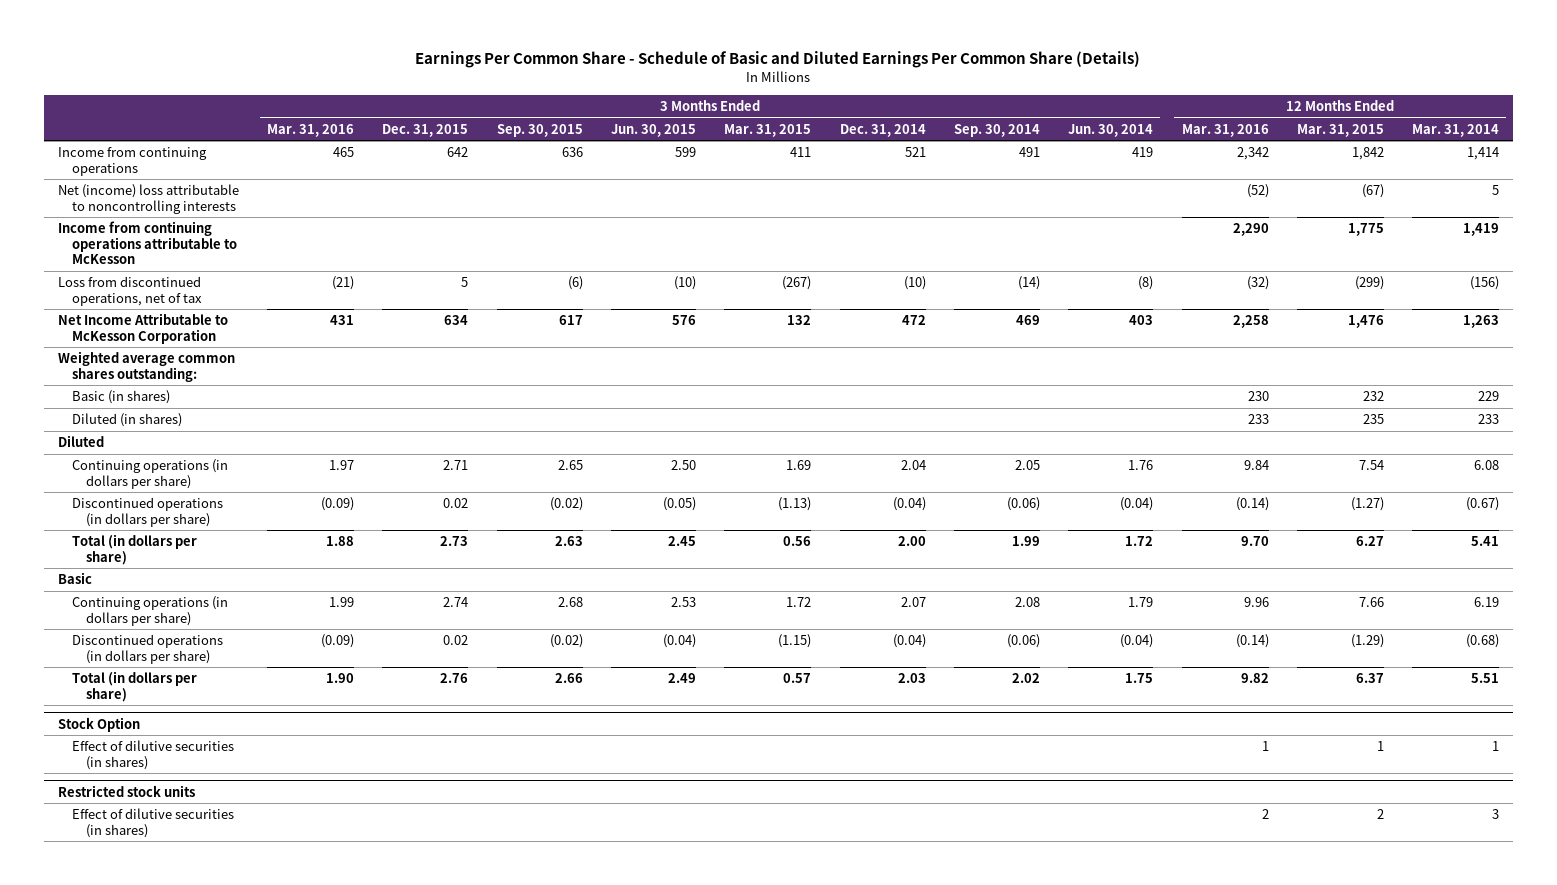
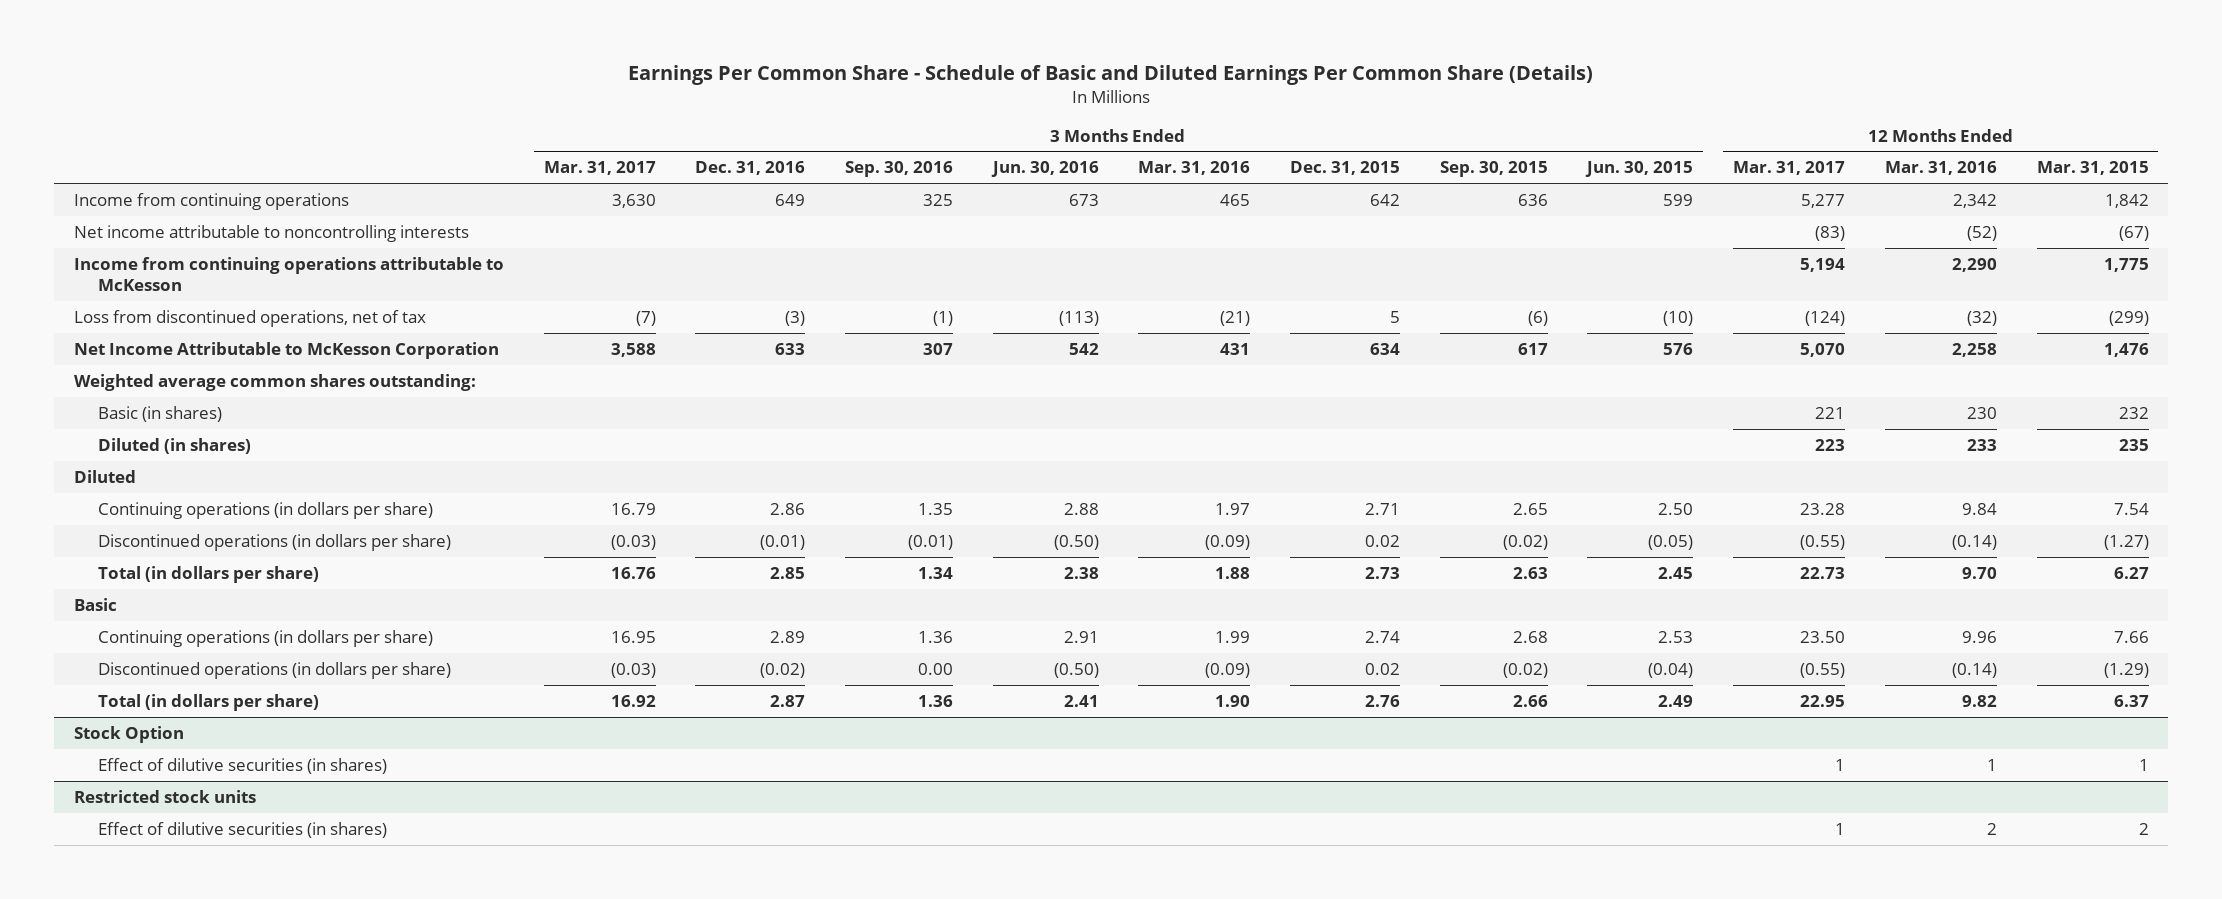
[724,123,812,137] Mar. 31, 2015 -> none
[839,123,926,137] Dec. 31, 2014 -> none
[953,123,1040,137] Sep. 30, 2014 -> none
[1068,123,1154,137] Jun. 30, 2014 -> none
[1412,123,1500,137] Mar. 31, 2014 -> none
none -> [543,161,656,176] Mar. 31, 2017
none -> [695,161,806,176] Dec. 31, 2016
none -> [844,161,953,178] Sep. 30, 2016
none -> [990,161,1099,178] Jun. 30, 2016
none -> [1733,161,1846,176] Mar. 31, 2017
[57,184,239,214] Net (income) loss attributable to noncontrolling interests -> [73,224,469,242] Net income attributable to noncontrolling interests

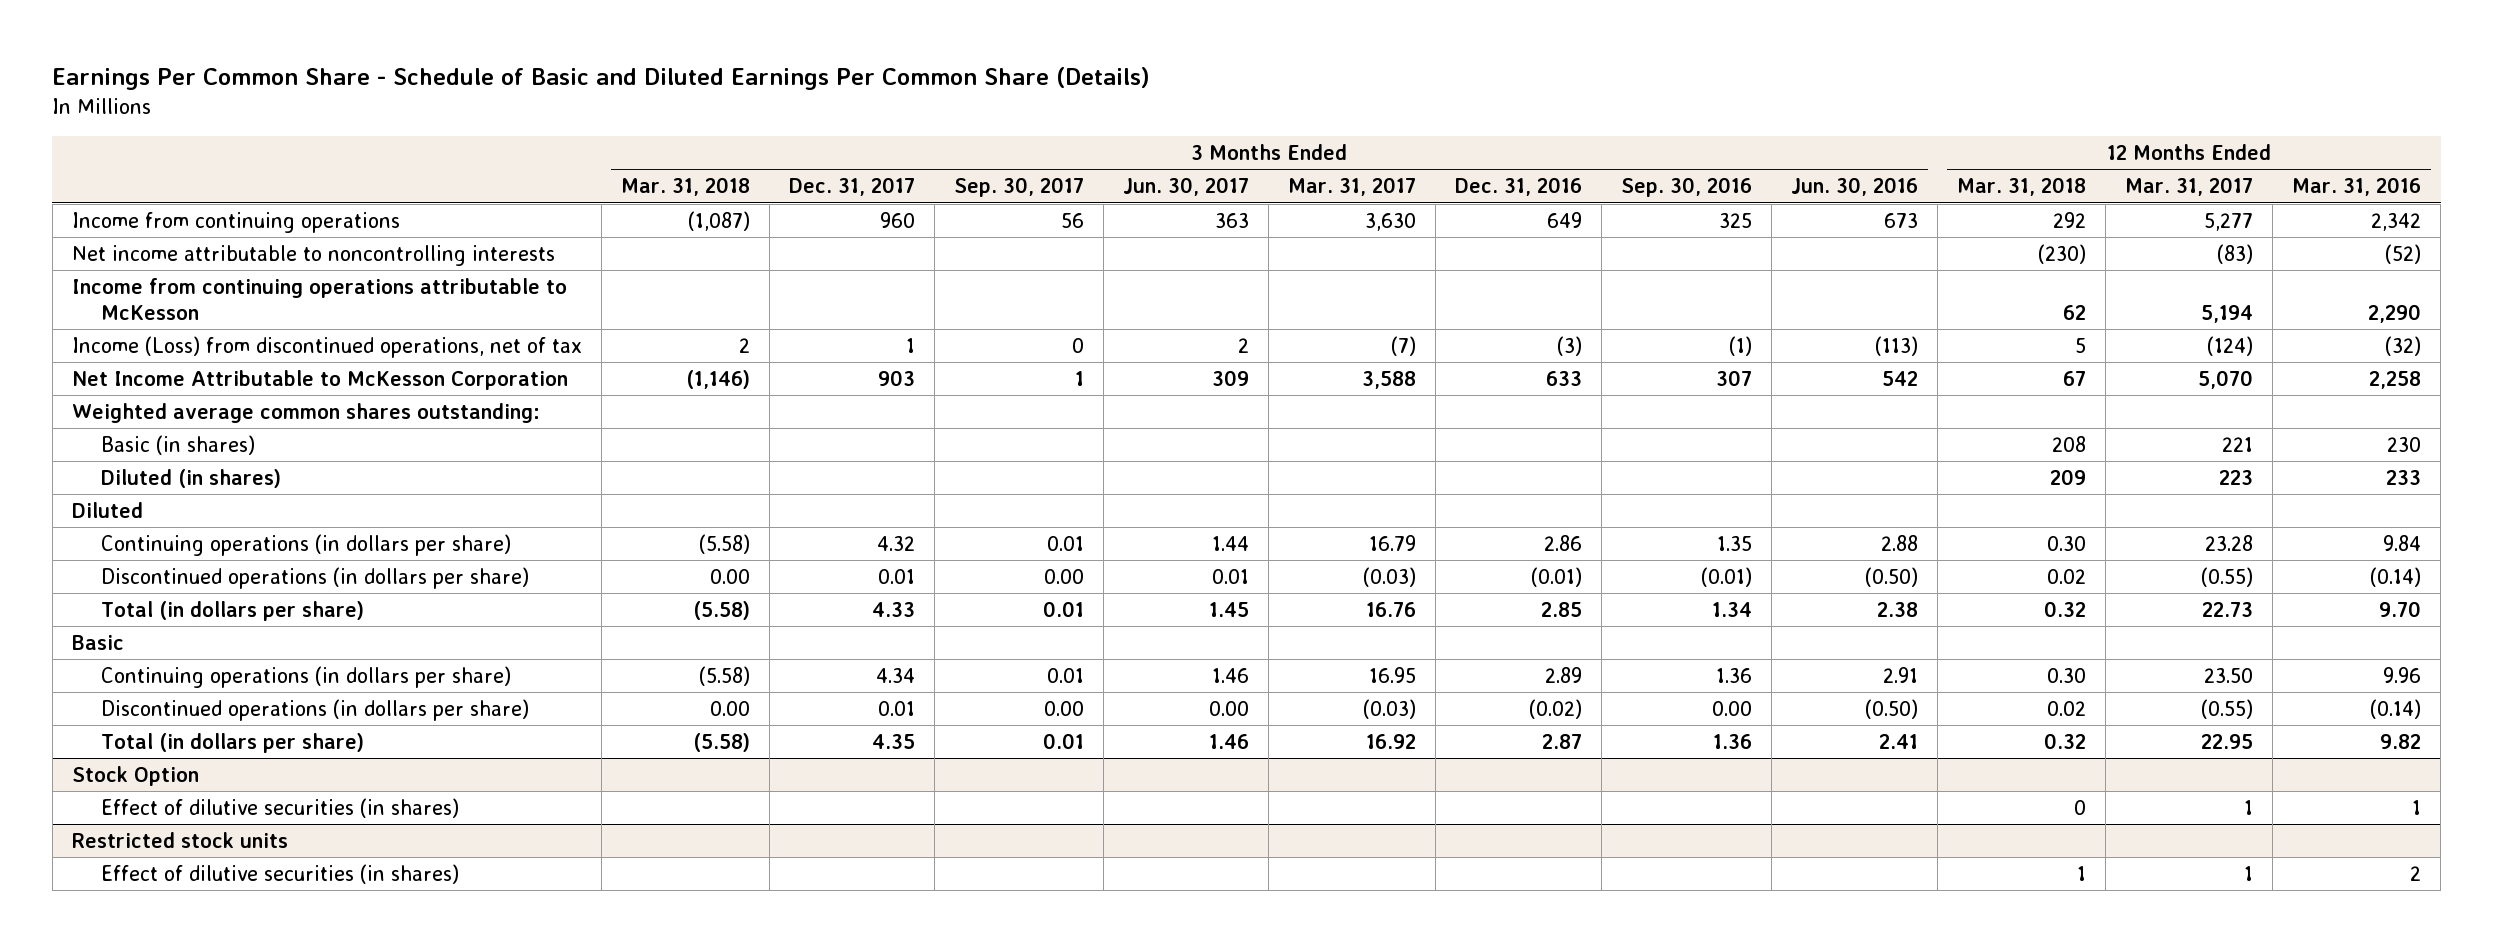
[1138,161,1251,176] Mar. 31, 2016 -> none
[1290,161,1401,176] Dec. 31, 2015 -> none
[1439,161,1548,178] Sep. 30, 2015 -> none
[1585,161,1694,178] Jun. 30, 2015 -> none
[2036,161,2149,176] Mar. 31, 2015 -> none
none -> [620,177,750,197] Mar. 31, 2018
none -> [788,177,915,197] Dec. 31, 2017
none -> [953,177,1084,198] Sep. 30, 2017
none -> [1122,177,1249,197] Jun. 30, 2017
none -> [1957,177,2087,197] Mar. 31, 2018
[73,309,426,327] Loss from discontinued operations, net of tax -> [71,335,582,358] Income (Loss) from discontinued operations, net of tax

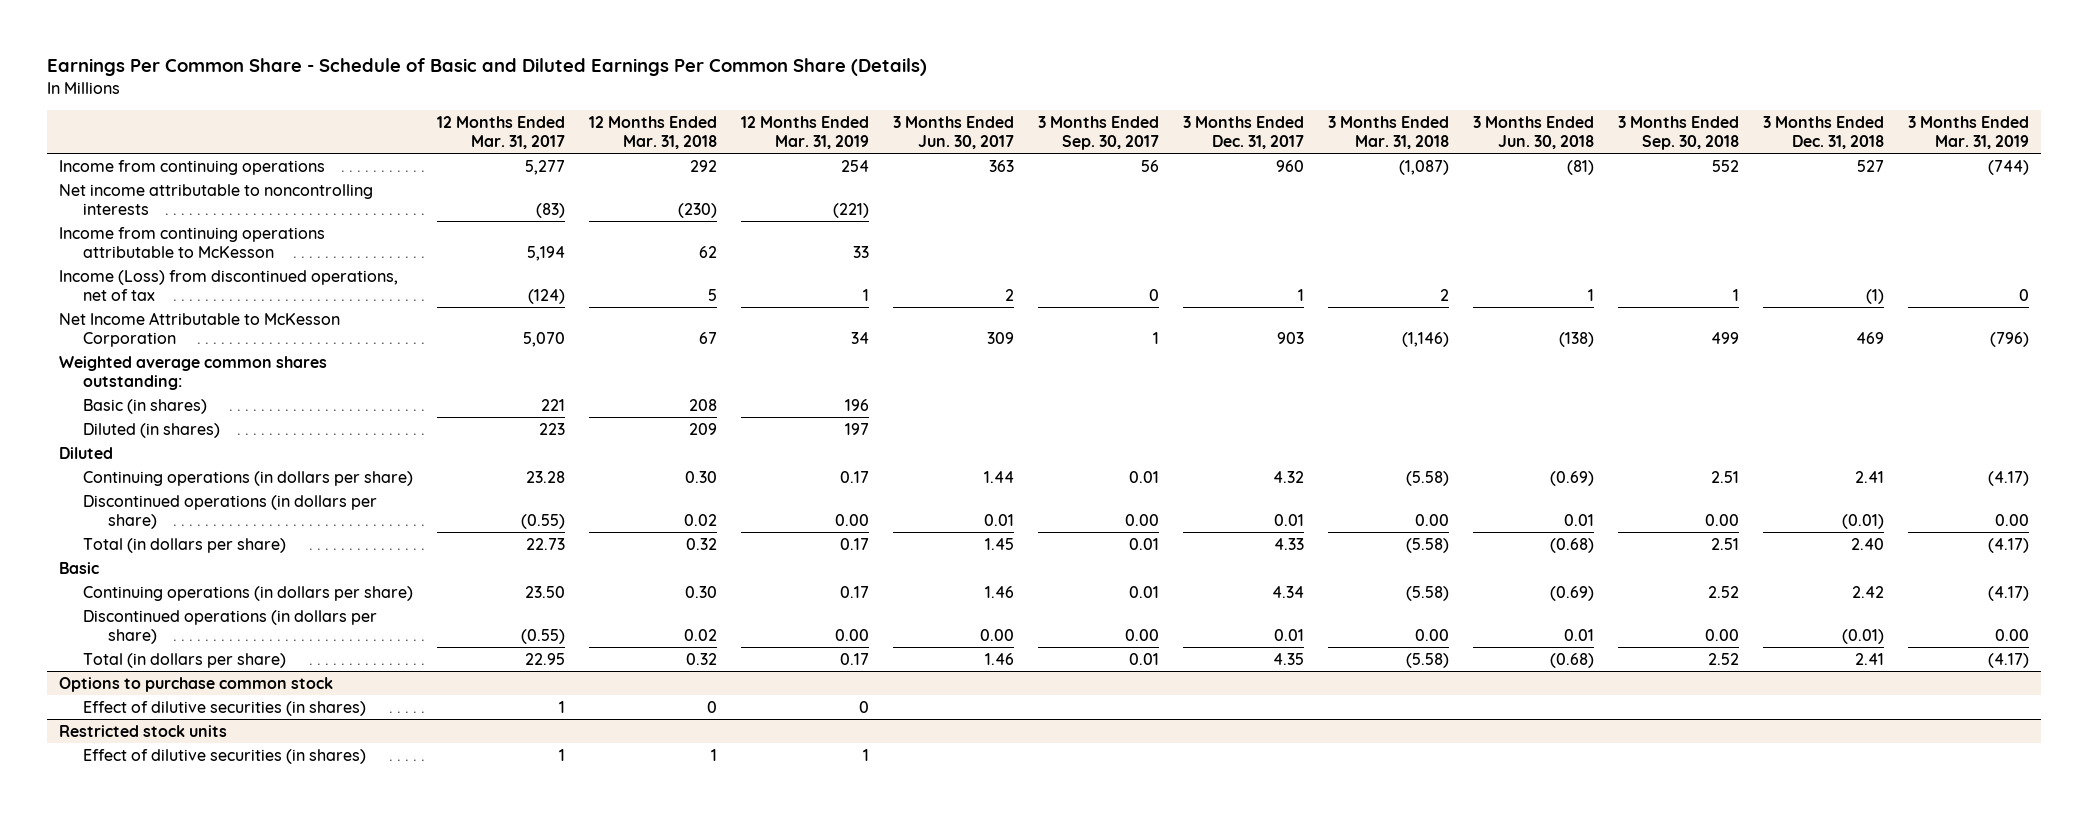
[1287,177,1416,197] Mar. 31, 2017 -> none
[1455,177,1583,197] Dec. 31, 2016 -> none
[1621,177,1753,198] Sep. 30, 2016 -> none
[1791,177,1919,197] Jun. 30, 2016 -> none
[2292,177,2422,197] Mar. 31, 2016 -> none
none -> [741,115,870,150] 12 Months Ended Mar. 31, 2019
none -> [1473,115,1595,150] 3 Months Ended Jun. 30, 2018
none -> [1618,115,1740,151] 3 Months Ended Sep. 30, 2018
none -> [1763,115,1885,150] 3 Months Ended Dec. 31, 2018
none -> [1908,115,2030,150] 3 Months Ended Mar. 31, 2019
[71,765,199,786] Stock Option -> [58,676,333,692] Options to purchase common stock

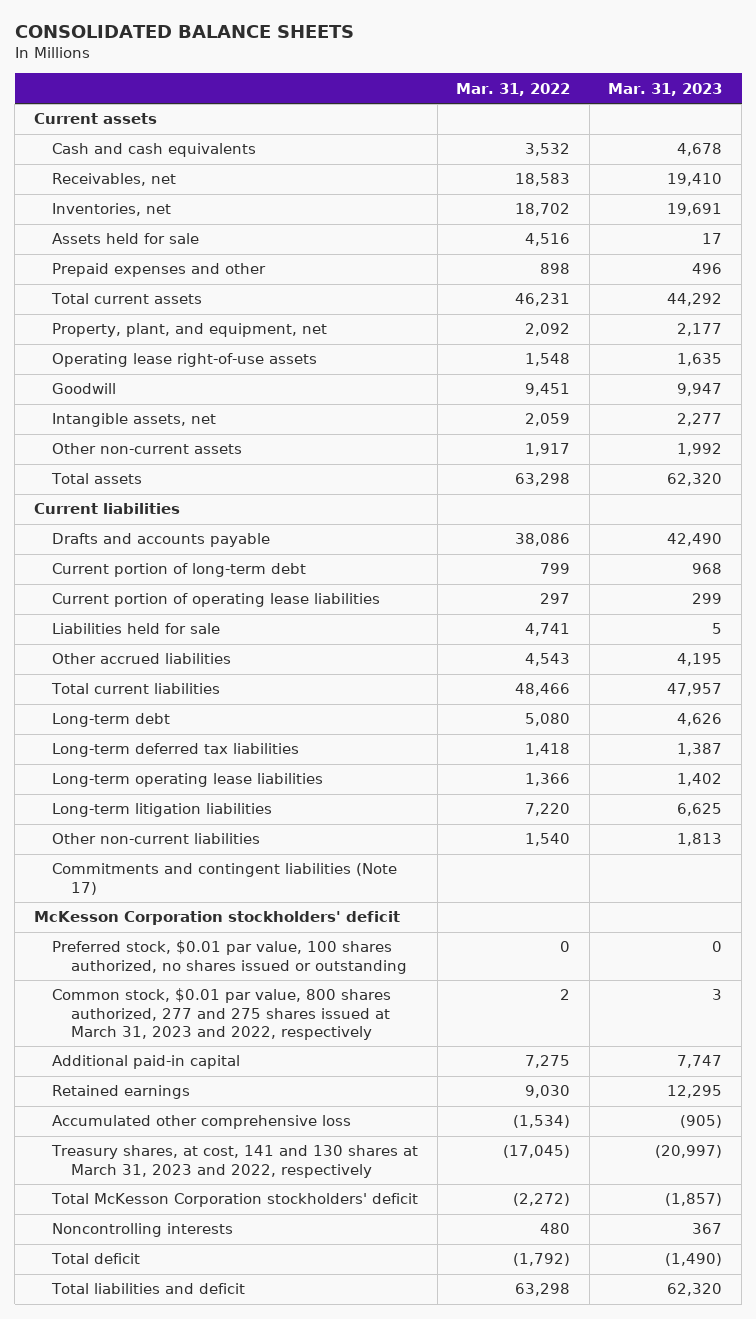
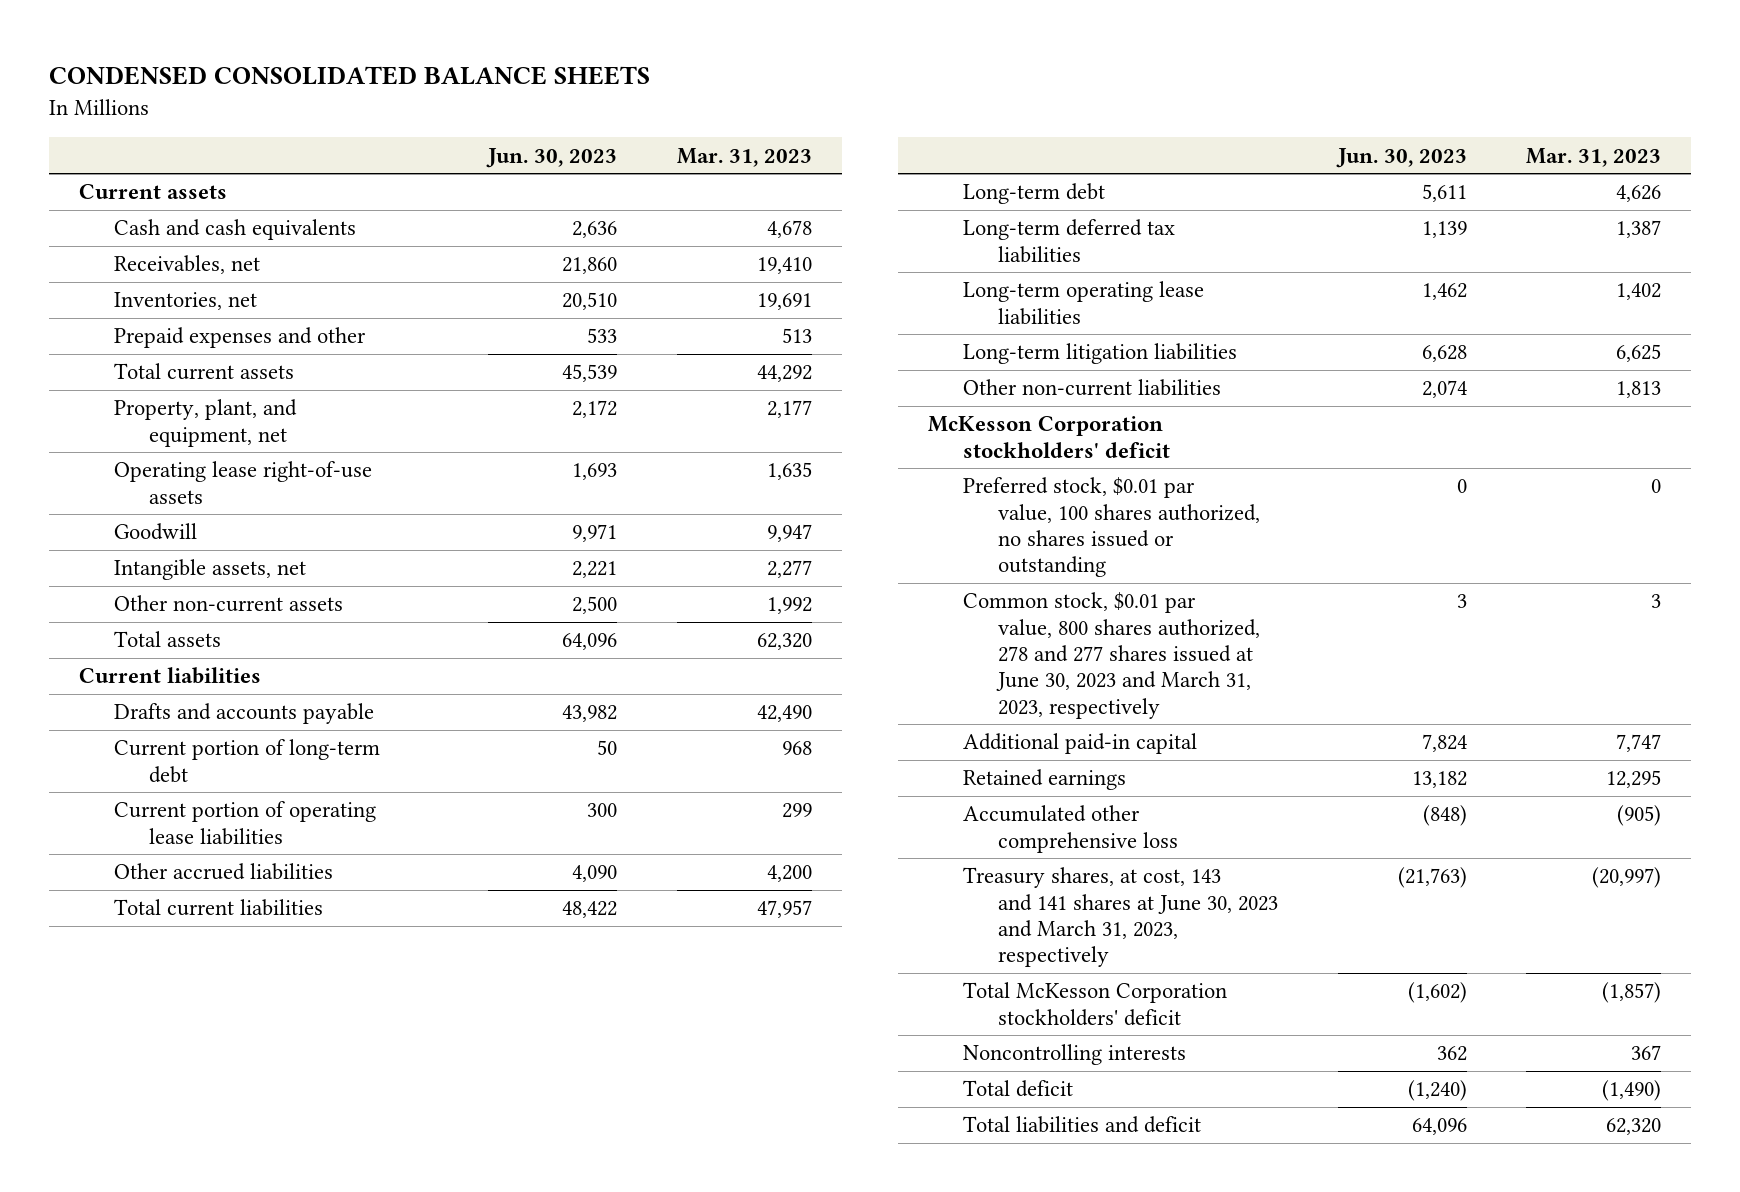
[14,24,354,38] CONSOLIDATED BALANCE SHEETS -> [48,66,650,86] CONDENSED CONSOLIDATED BALANCE SHEETS
[456,82,571,96] Mar. 31, 2022 -> none
none -> [486,147,618,168] Jun. 30, 2023
[52,233,200,245] Assets held for sale -> none
[692,263,723,275] 496 -> [781,328,812,344] 513
[52,623,221,635] Liabilities held for sale -> none
[677,653,723,667] 4,195 -> [766,865,812,883] 4,200
[52,863,398,895] Commitments and contingent liabilities (Note 17) -> none
[52,988,392,1040] Common stock, $0.01 par value, 800 shares authorized, 277 and 275 shares issued at March 31, 2023 and 2022, respectively -> [963,592,1261,719] Common stock, $0.01 par value, 800 shares authorized, 278 and 277 shares issued at June 30, 2023 and March 31, 2023, respectively
[51,1145,419,1178] Treasury shares, at cost, 141 and 130 shares at March 31, 2023 and 2022, respectively -> [963,867,1279,968] Treasury shares, at cost, 143 and 141 shares at June 30, 2023 and March 31, 2023, respectively

